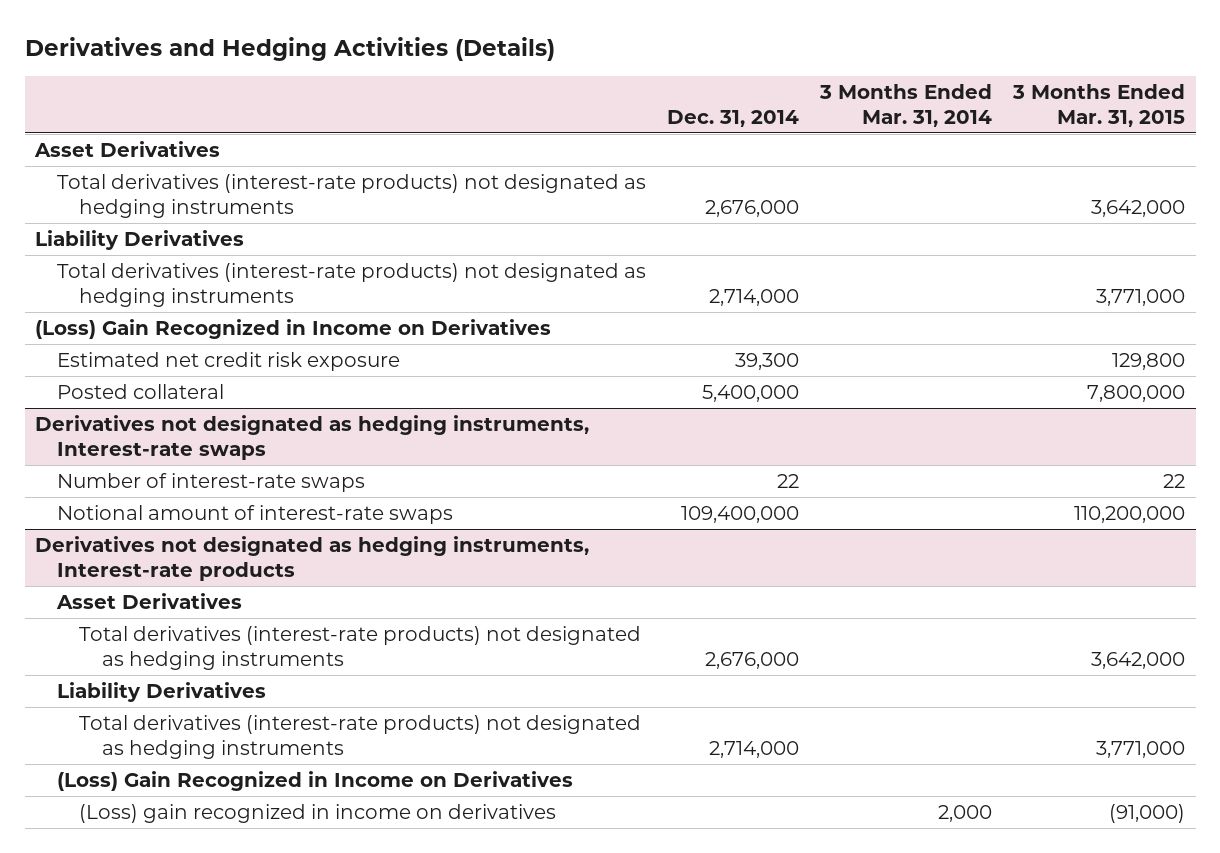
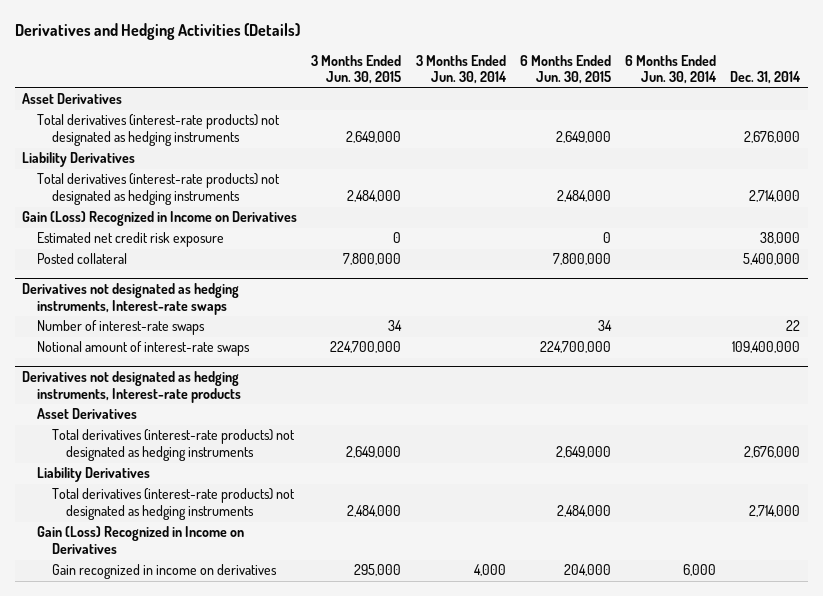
[819,84,993,127] 3 Months Ended Mar. 31, 2014 -> none
[1012,84,1186,127] 3 Months Ended Mar. 31, 2015 -> none
none -> [311,54,402,85] 3 Months Ended Jun. 30, 2015
none -> [415,54,507,85] 3 Months Ended Jun. 30, 2014
none -> [519,54,611,85] 6 Months Ended Jun. 30, 2015
none -> [625,54,718,85] 6 Months Ended Jun. 30, 2014
[35,318,552,339] (Loss) Gain Recognized in Income on Derivatives -> [22,211,298,227] Gain (Loss) Recognized in Income on Derivatives
[735,352,800,370] 39,300 -> [760,232,801,245] 38,000
[57,770,574,791] (Loss) Gain Recognized in Income on Derivatives -> [36,526,244,555] Gain (Loss) Recognized in Income on Derivatives
[79,803,557,823] (Loss) gain recognized in income on derivatives -> [51,564,277,580] Gain recognized in income on derivatives

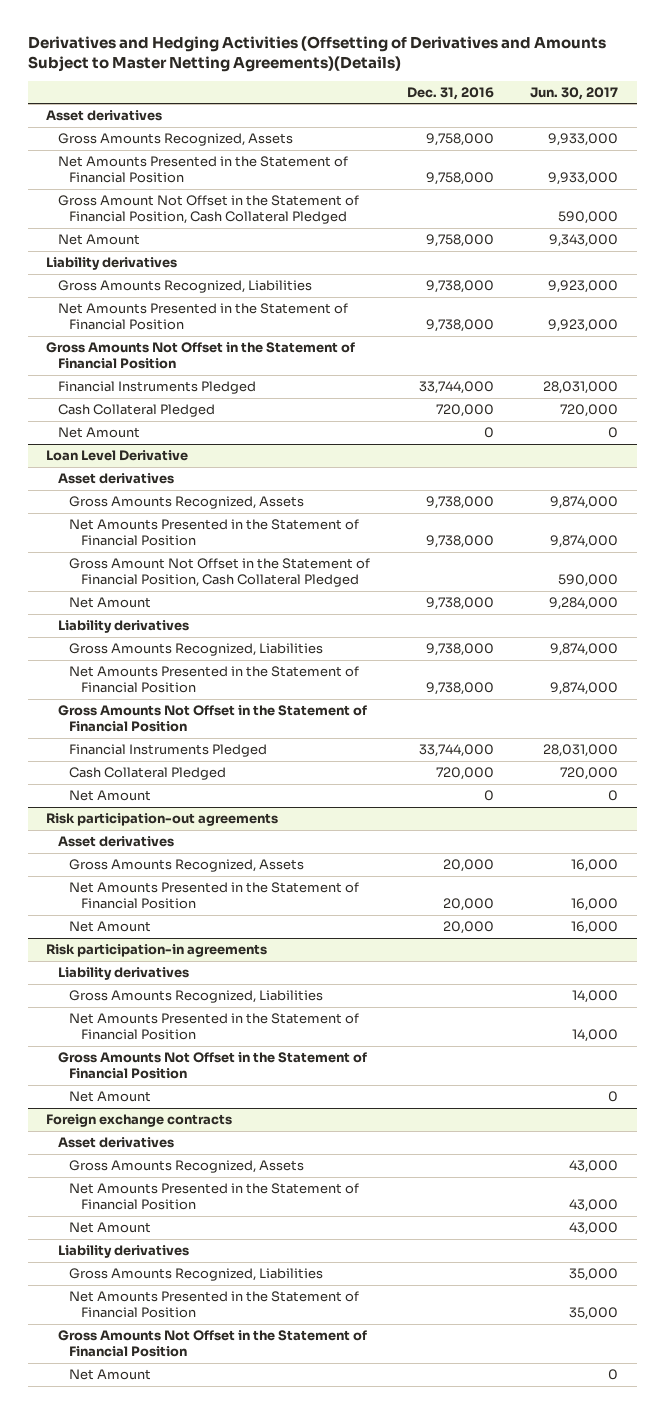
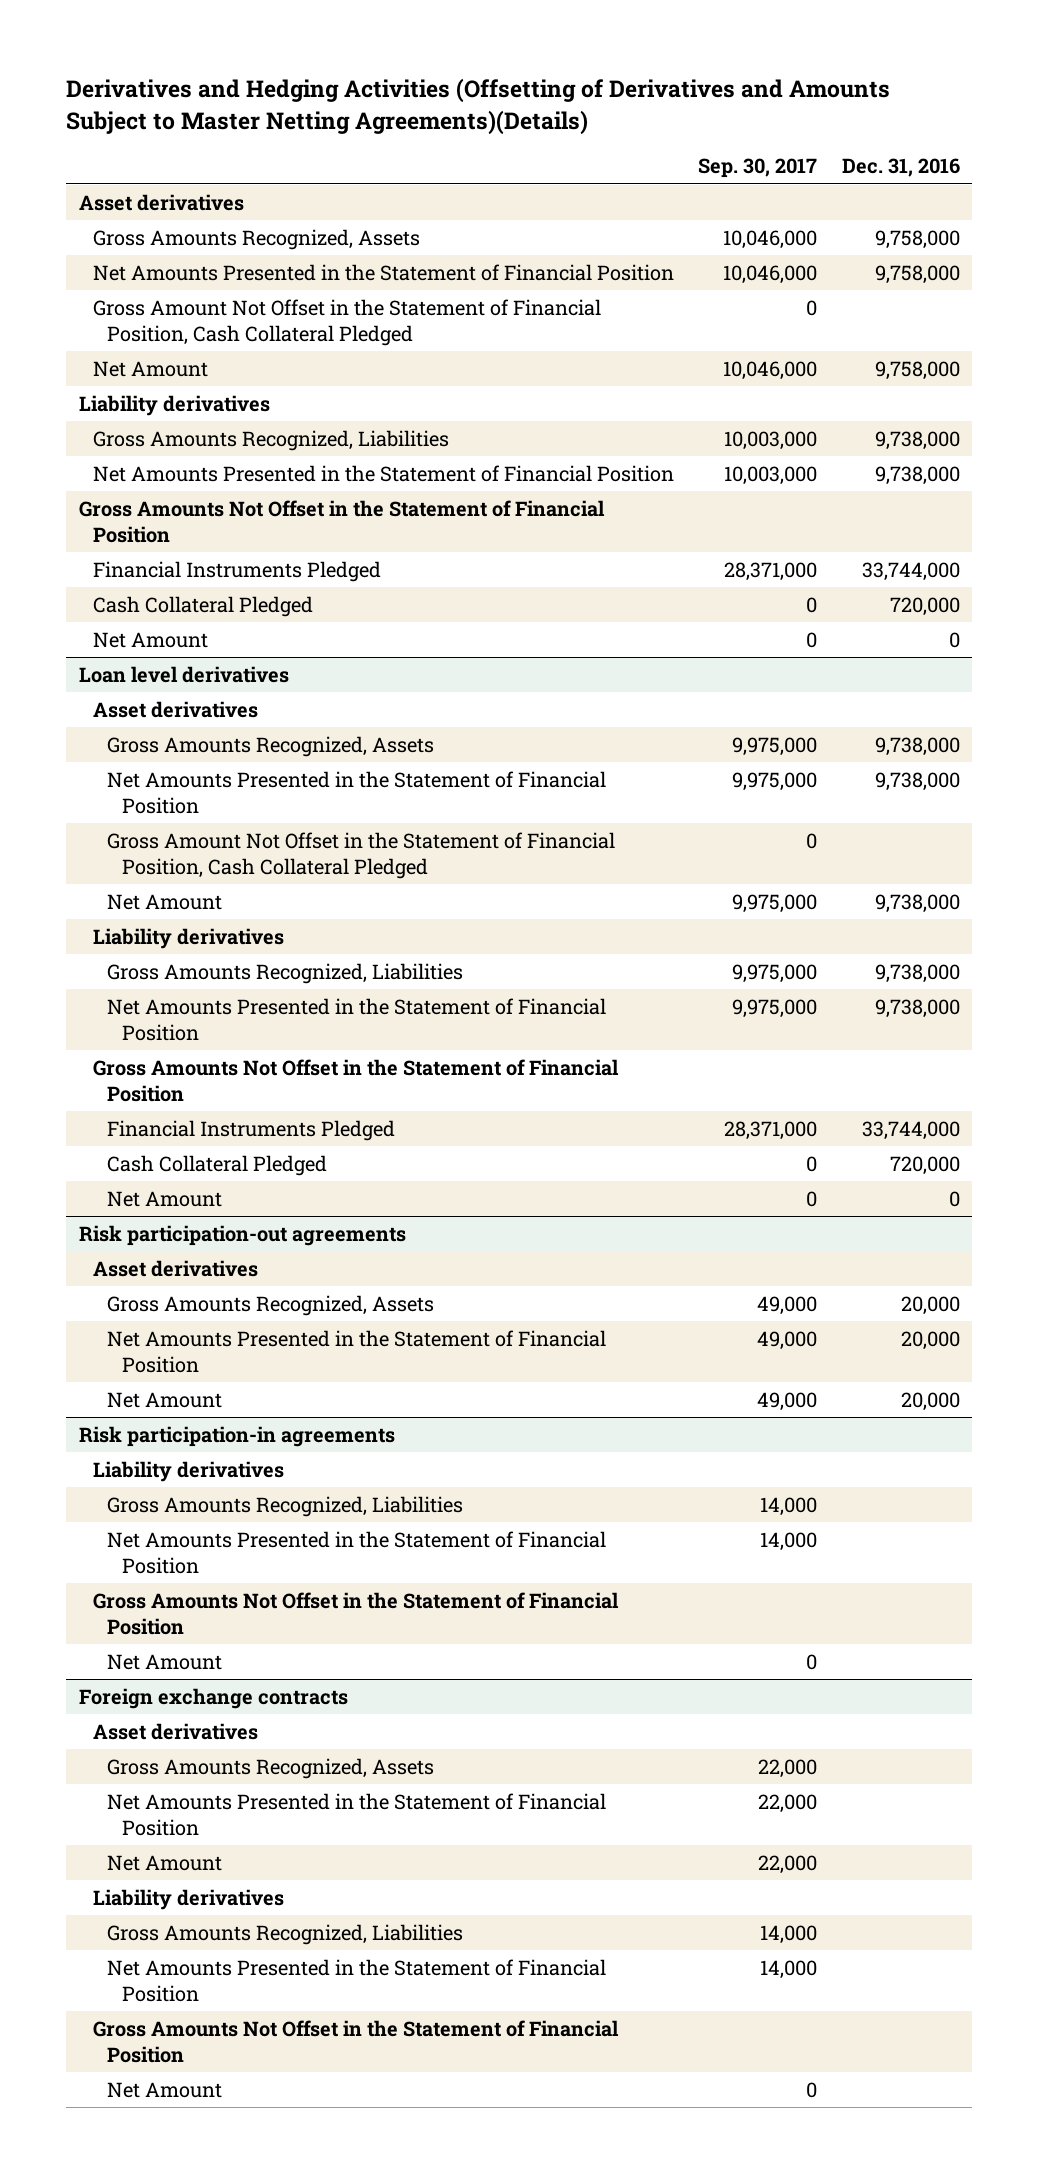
[530,86,619,100] Jun. 30, 2017 -> none
none -> [698,158,818,179] Sep. 30, 2017
[45,450,188,462] Loan Level Derivative -> [78,665,289,683] Loan level derivatives

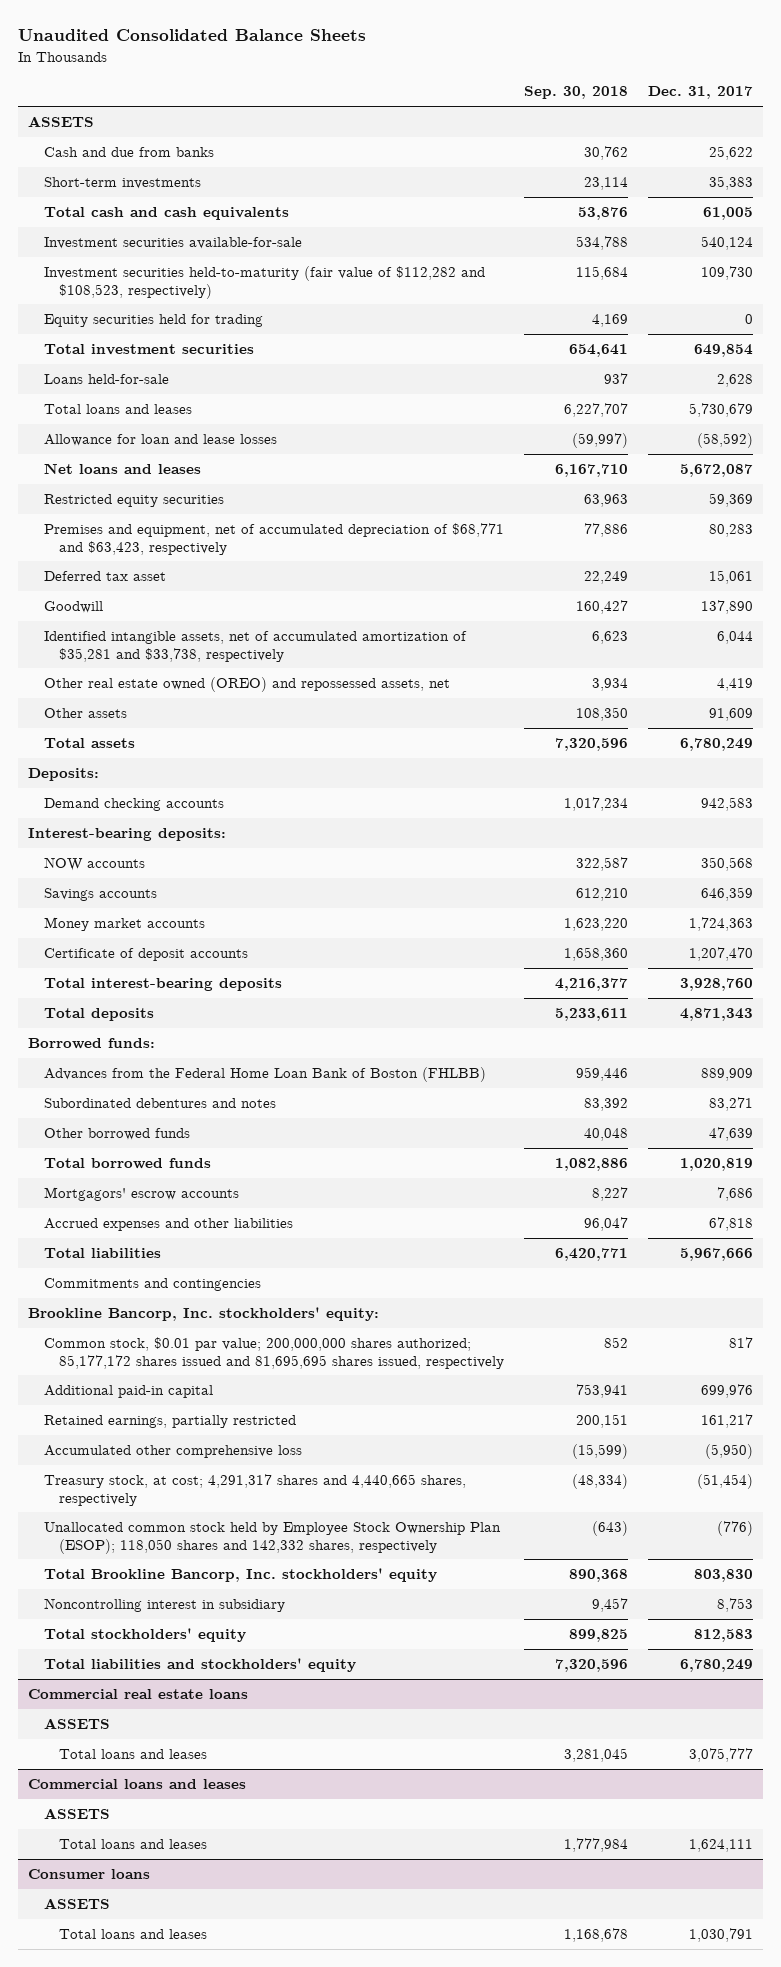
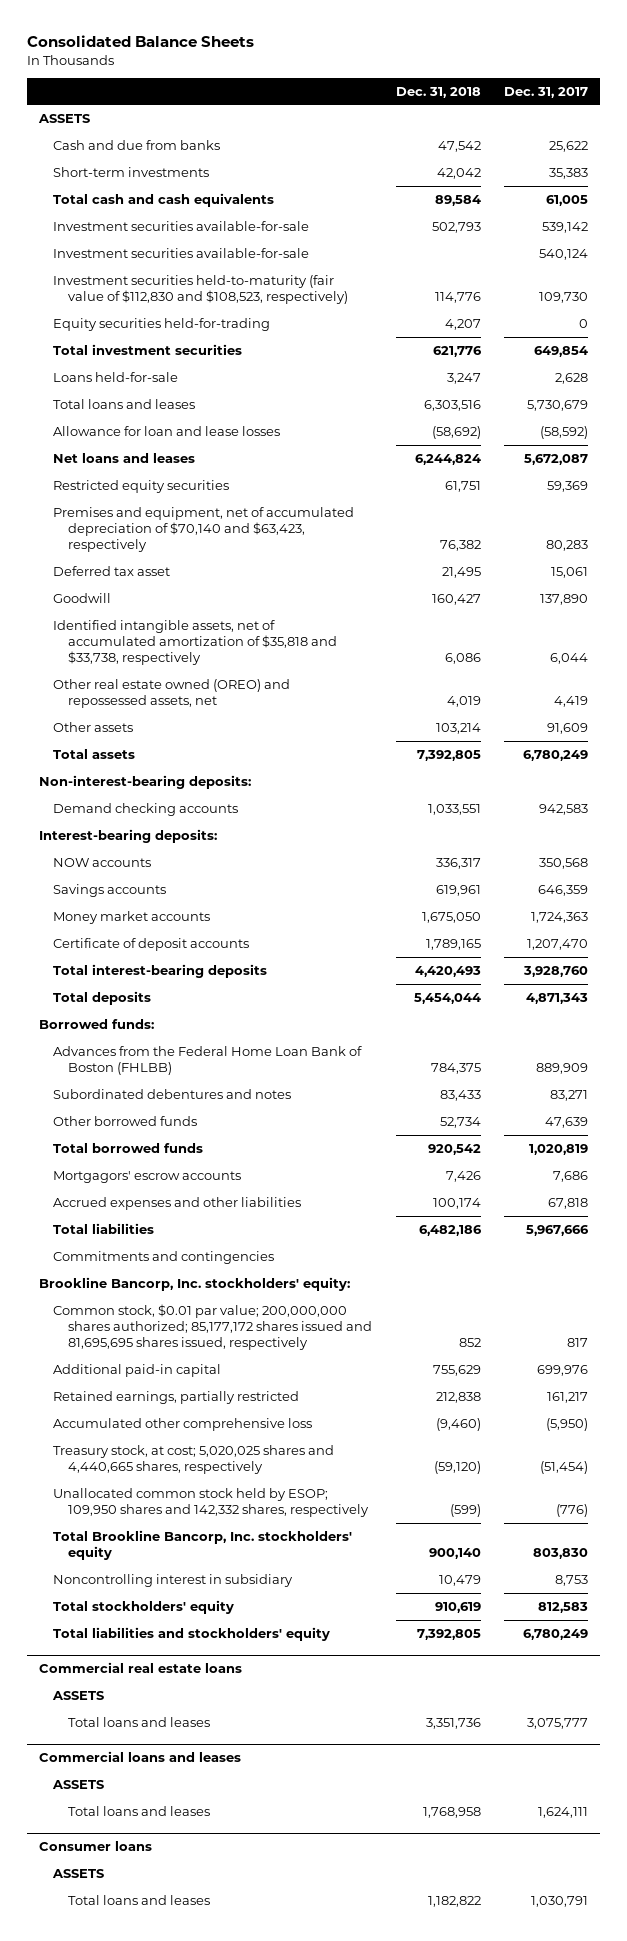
[18,29,367,42] Unaudited Consolidated Balance Sheets -> [26,35,254,48] Consolidated Balance Sheets
[523,86,628,100] Sep. 30, 2018 -> none
none -> [395,86,481,98] Dec. 31, 2018
none -> [53,220,310,231] Investment securities available-for-sale
[43,265,485,299] Investment securities held-to-maturity (fair value of $112,282 and $108,523, respectively) -> [53,274,349,305] Investment securities held-to-maturity (fair value of $112,830 and $108,523, respectively)
[43,313,263,327] Equity securities held for trading -> [53,317,271,331] Equity securities held-for-trading
[43,522,504,555] Premises and equipment, net of accumulated depreciation of $68,771 and $63,423, respectively -> [53,506,355,553] Premises and equipment, net of accumulated depreciation of $70,140 and $63,423, respectively
[43,630,467,662] Identified intangible assets, net of accumulated amortization of $35,281 and $33,738, respectively -> [53,619,338,666] Identified intangible assets, net of accumulated amortization of $35,818 and $33,738, respectively
[28,767,100,781] Deposits: -> none
none -> [38,774,251,789] Non-interest-bearing deposits:
[43,1473,466,1506] Treasury stock, at cost; 4,291,317 shares and 4,440,665 shares, respectively -> [53,1444,335,1475] Treasury stock, at cost; 5,020,025 shares and 4,440,665 shares, respectively
[43,1521,501,1554] Unallocated common stock held by Employee Stock Ownership Plan (ESOP); 118,050 shares and 142,332 shares, respectively -> [53,1487,370,1518] Unallocated common stock held by ESOP; 109,950 shares and 142,332 shares, respectively

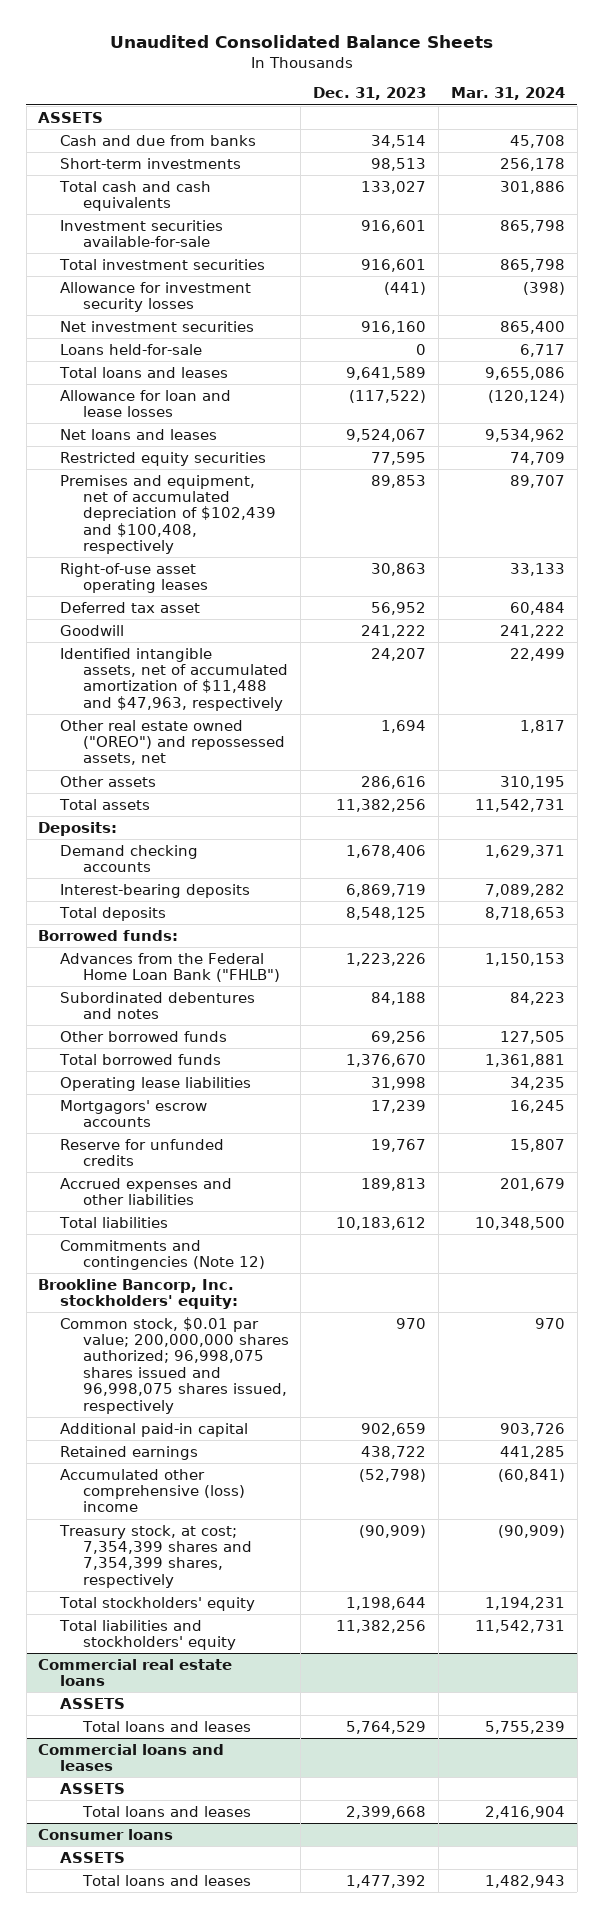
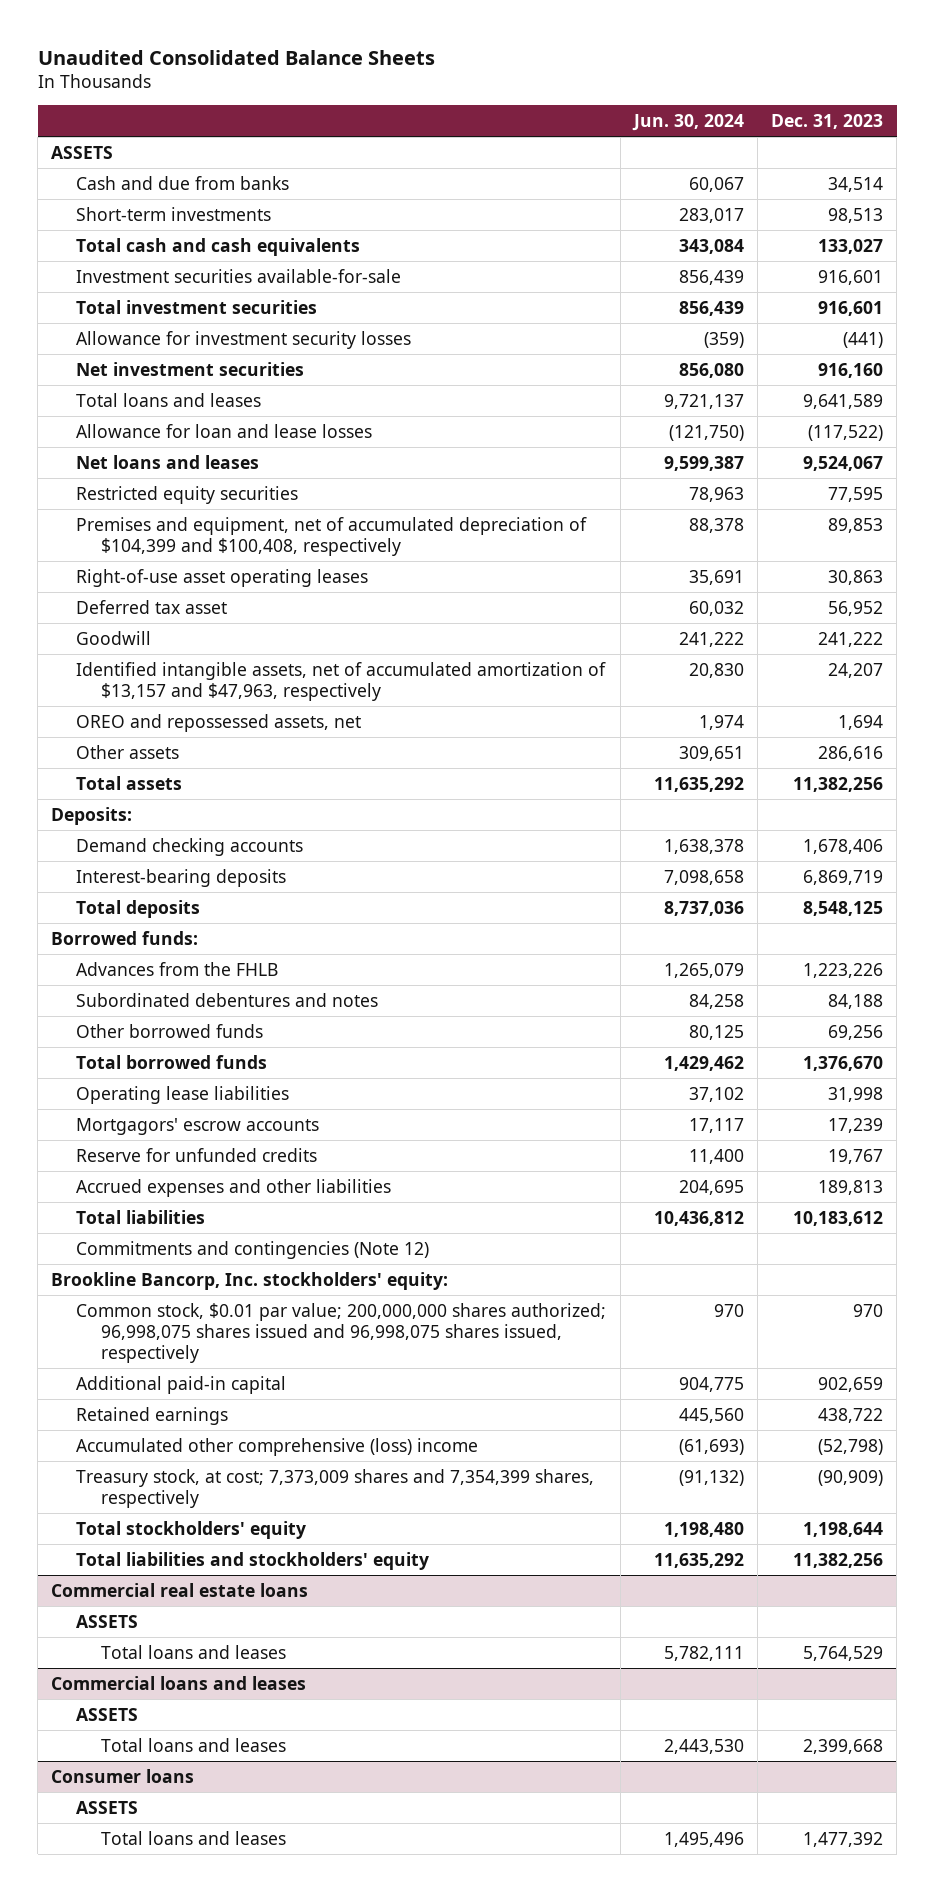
[450,87,565,101] Mar. 31, 2024 -> none
none -> [631,114,744,132] Jun. 30, 2024
[60,343,203,355] Loans held-for-sale -> none
[60,474,276,555] Premises and equipment, net of accumulated depreciation of $102,439 and $100,408, respectively -> [76,516,588,556] Premises and equipment, net of accumulated depreciation of $104,399 and $100,408, respectively
[60,647,288,711] Identified intangible assets, net of accumulated amortization of $11,488 and $47,963, respectively -> [76,661,607,701] Identified intangible assets, net of accumulated amortization of $13,157 and $47,963, respectively
[60,719,285,766] Other real estate owned ("OREO") and repossessed assets, net -> [76,713,362,732] OREO and repossessed assets, net
[60,952,280,982] Advances from the Federal Home Loan Bank ("FHLB") -> [76,961,279,976] Advances from the FHLB
[59,1524,252,1588] Treasury stock, at cost; 7,354,399 shares and 7,354,399 shares, respectively -> [76,1468,595,1508] Treasury stock, at cost; 7,373,009 shares and 7,354,399 shares, respectively

